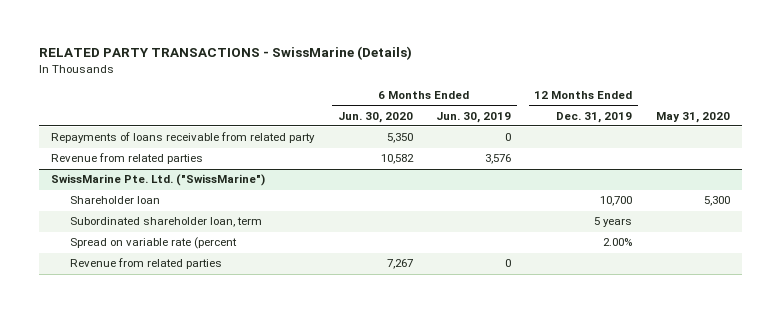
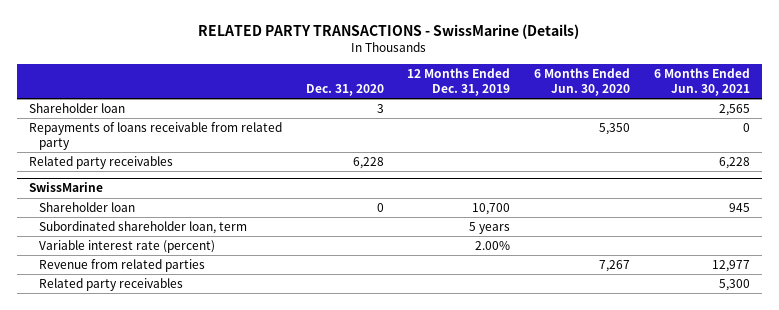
[436,111,512,123] Jun. 30, 2019 -> none
[655,111,730,123] May 31, 2020 -> none
none -> [305,83,384,96] Dec. 31, 2020
none -> [654,68,751,96] 6 Months Ended Jun. 30, 2021
none -> [28,103,125,114] Shareholder loan
[51,153,204,165] Revenue from related parties -> none
none -> [28,156,173,170] Related party receivables
[51,174,266,187] SwissMarine Pte. Ltd. ("SwissMarine") -> [28,182,103,193] SwissMarine
[69,237,237,250] Spread on variable rate (percent -> [39,240,216,254] Variable interest rate (percent)
none -> [39,278,184,292] Related party receivables

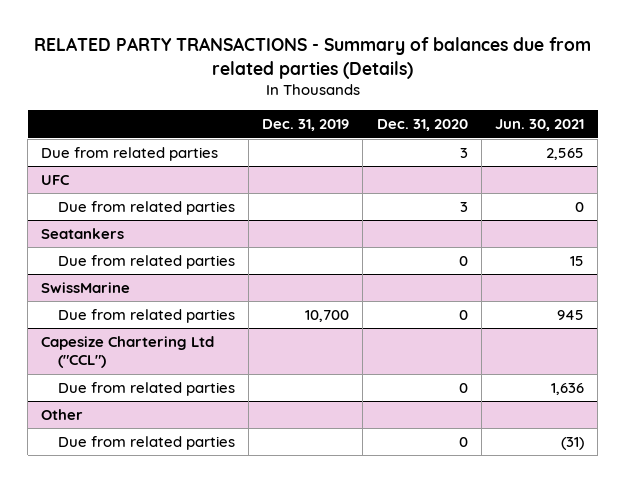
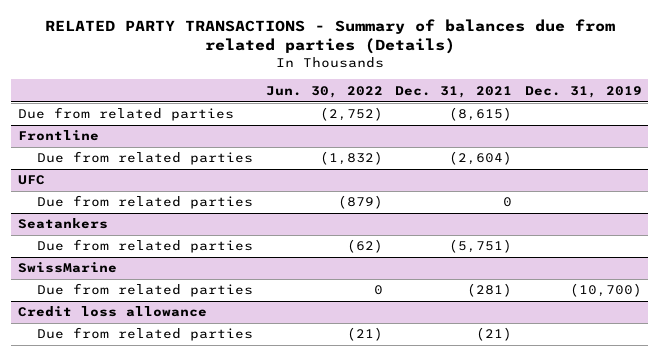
[376,119,468,132] Dec. 31, 2020 -> none
[494,119,584,132] Jun. 30, 2021 -> none
none -> [265,85,383,98] Jun. 30, 2022
none -> [395,85,513,98] Dec. 31, 2021
none -> [17,130,99,142] Frontline
none -> [36,151,253,166] Due from related parties
[41,336,215,369] Capesize Chartering Ltd ("CCL") -> none
[57,382,235,397] Due from related parties -> none
[41,409,84,421] Other -> none
[57,436,235,451] Due from related parties -> none
[305,310,350,323] 10,700 -> [570,283,643,298] (10,700)
none -> [17,306,207,318] Credit loss allowance
none -> [36,327,253,342] Due from related parties

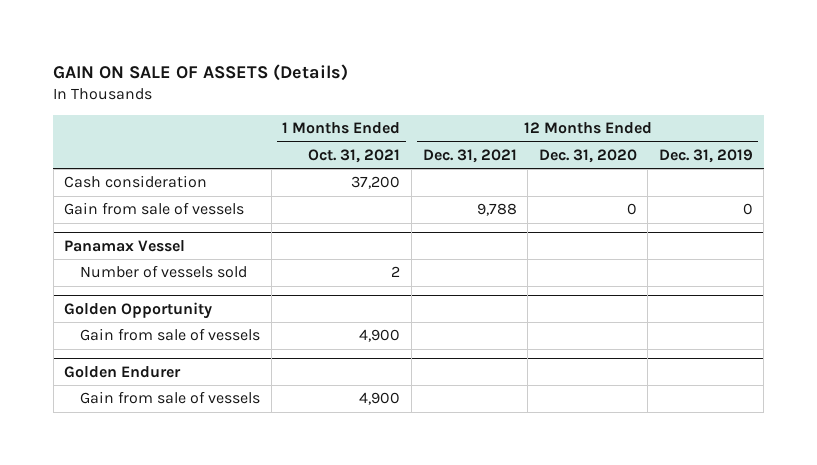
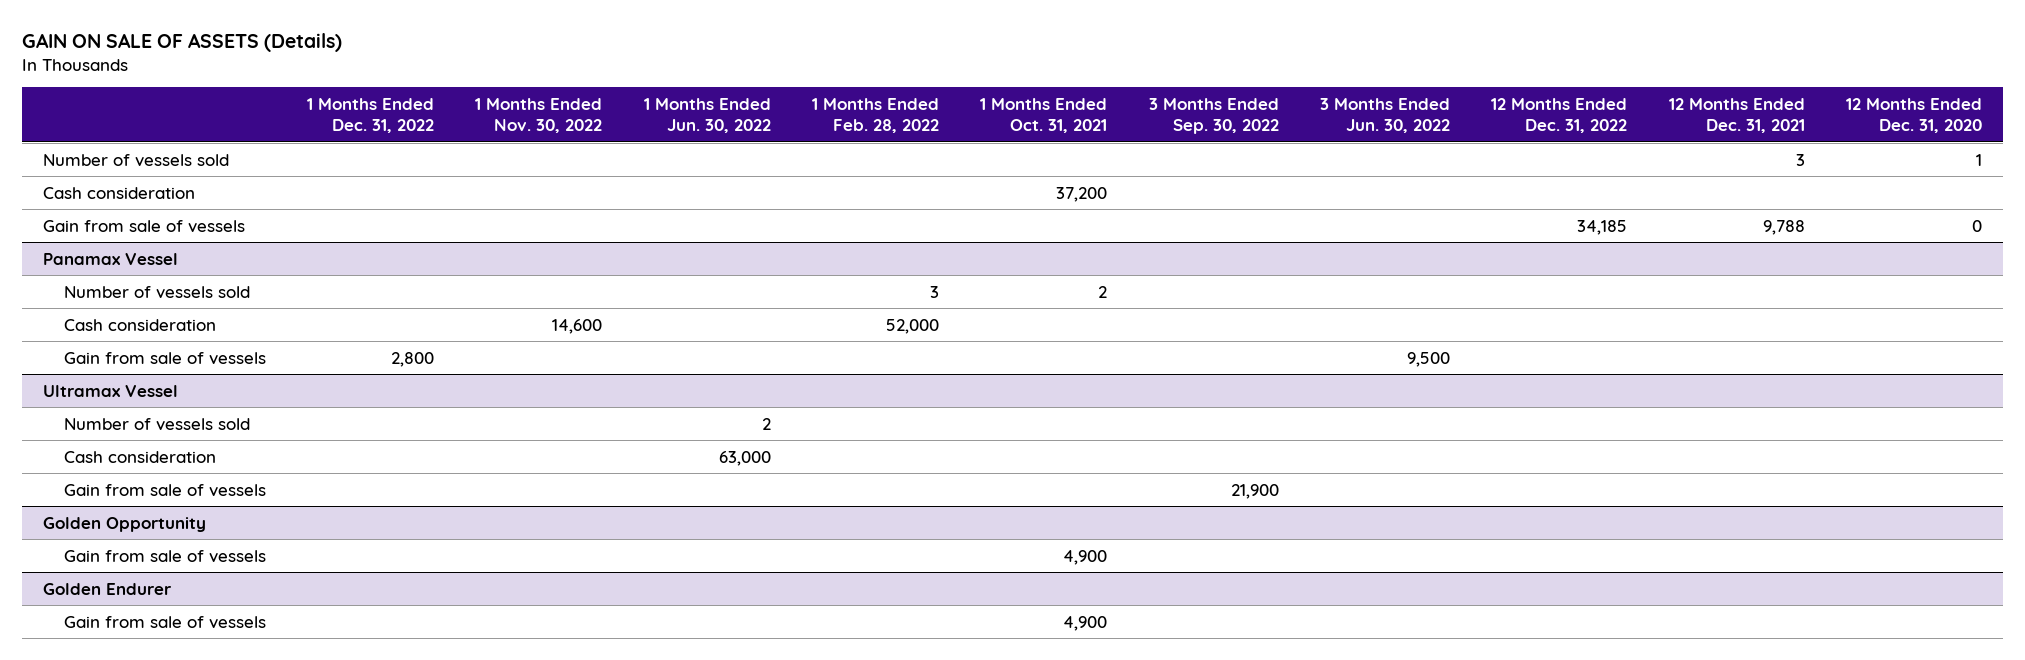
[658,148,753,163] Dec. 31, 2019 -> none
none -> [306,97,434,134] 1 Months Ended Dec. 31, 2022
none -> [475,97,603,134] 1 Months Ended Nov. 30, 2022
none -> [643,97,771,134] 1 Months Ended Jun. 30, 2022
none -> [812,97,940,134] 1 Months Ended Feb. 28, 2022
none -> [1148,97,1279,135] 3 Months Ended Sep. 30, 2022
none -> [1320,97,1451,134] 3 Months Ended Jun. 30, 2022
none -> [1491,97,1628,134] 12 Months Ended Dec. 31, 2022
none -> [42,153,229,167] Number of vessels sold
none -> [63,318,216,331] Cash consideration
none -> [63,351,266,365] Gain from sale of vessels
none -> [42,384,178,397] Ultramax Vessel
none -> [63,417,250,431] Number of vessels sold
none -> [63,450,216,463] Cash consideration
none -> [63,483,266,497] Gain from sale of vessels

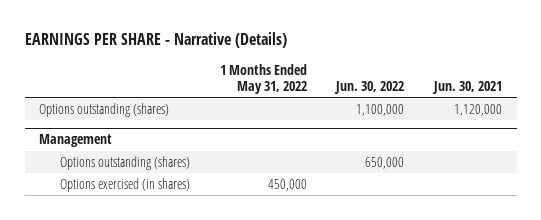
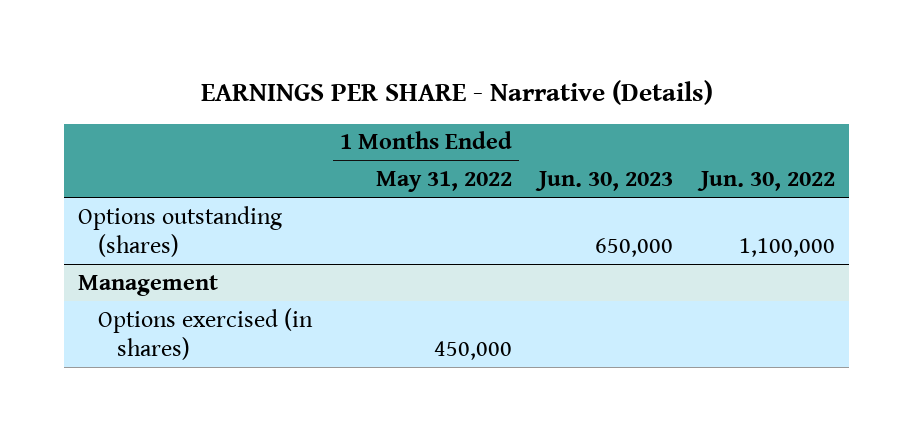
[431,81,502,95] Jun. 30, 2021 -> none
none -> [535,171,674,192] Jun. 30, 2023
[60,155,191,170] Options outstanding (shares) -> none

